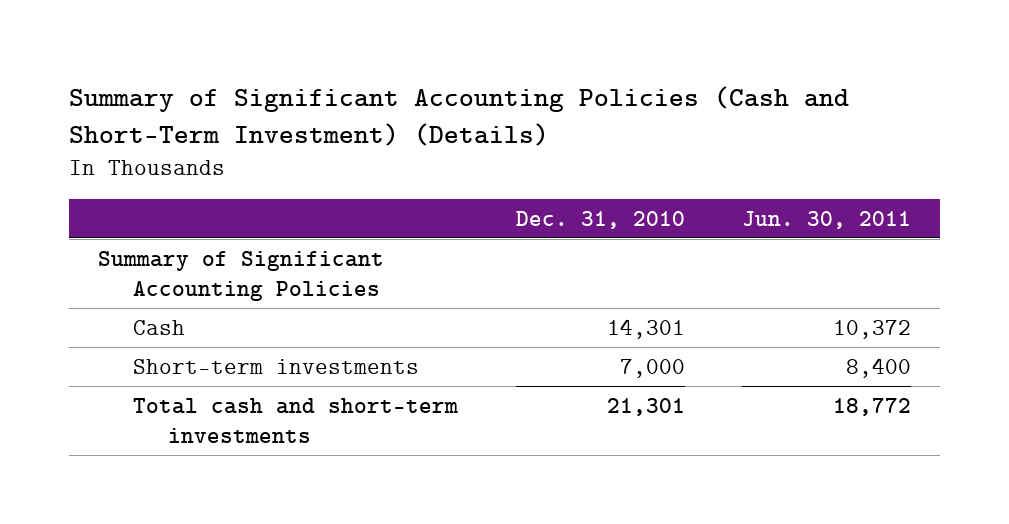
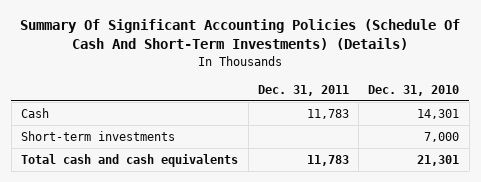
[69,85,850,146] Summary of Significant Accounting Policies (Cash and Short-Term Investment) (Details) -> [20,19,461,51] Summary Of Significant Accounting Policies (Schedule Of Cash And Short-Term Investments) (Details)
[742,210,912,229] Jun. 30, 2011 -> none
none -> [257,84,349,96] Dec. 31, 2011
[97,250,384,302] Summary of Significant Accounting Policies -> none
[132,397,458,444] Total cash and short-term investments -> [21,153,239,167] Total cash and cash equivalents

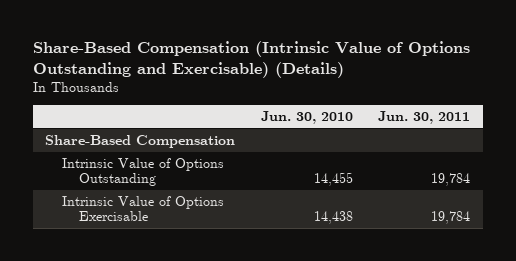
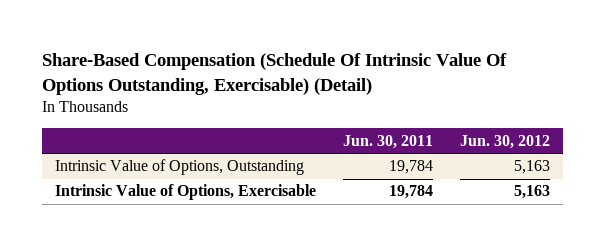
[32,41,470,78] Share-Based Compensation (Intrinsic Value of Options Outstanding and Exercisable) (Details) -> [41,53,507,96] Share-Based Compensation (Schedule Of Intrinsic Value Of Options Outstanding, Exercisable) (Detail)
[260,110,353,124] Jun. 30, 2010 -> none
none -> [459,134,550,149] Jun. 30, 2012
[45,134,236,148] Share-Based Compensation -> none
[62,157,225,187] Intrinsic Value of Options Outstanding -> [55,159,305,176] Intrinsic Value of Options, Outstanding
[62,195,225,222] Intrinsic Value of Options Exercisable -> [55,184,317,201] Intrinsic Value of Options, Exercisable

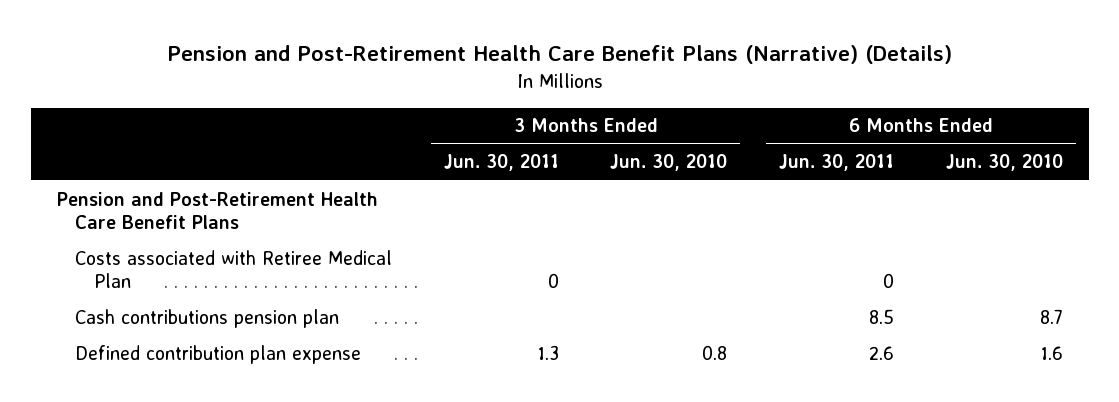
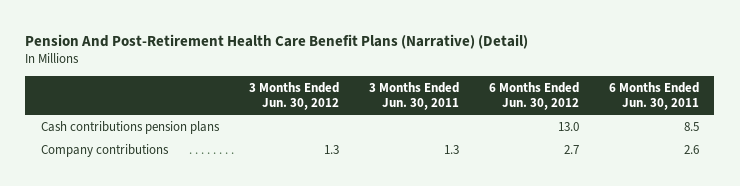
[166,45,952,65] Pension and Post-Retirement Health Care Benefit Plans (Narrative) (Details) -> [25,33,529,49] Pension And Post-Retirement Health Care Benefit Plans (Narrative) (Detail)
[610,154,728,172] Jun. 30, 2010 -> none
[945,154,1063,172] Jun. 30, 2010 -> none
none -> [248,81,339,110] 3 Months Ended Jun. 30, 2012
none -> [488,81,579,110] 6 Months Ended Jun. 30, 2012
[56,191,378,229] Pension and Post-Retirement Health Care Benefit Plans -> none
[75,249,393,288] Costs associated with Retiree Medical Plan -> none
[75,308,340,328] Cash contributions pension plan -> [40,121,220,135] Cash contributions pension plans
[75,344,362,364] Defined contribution plan expense -> [40,144,169,158] Company contributions

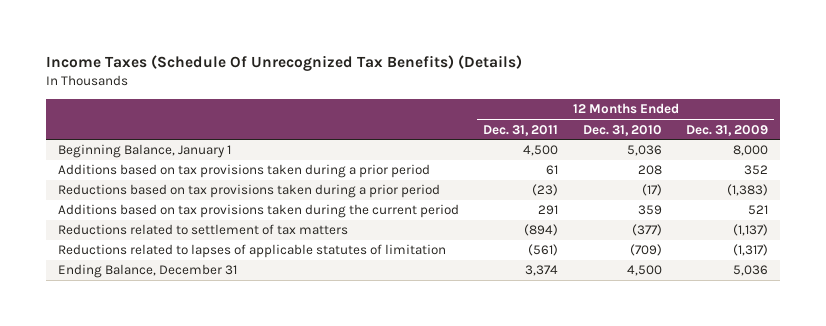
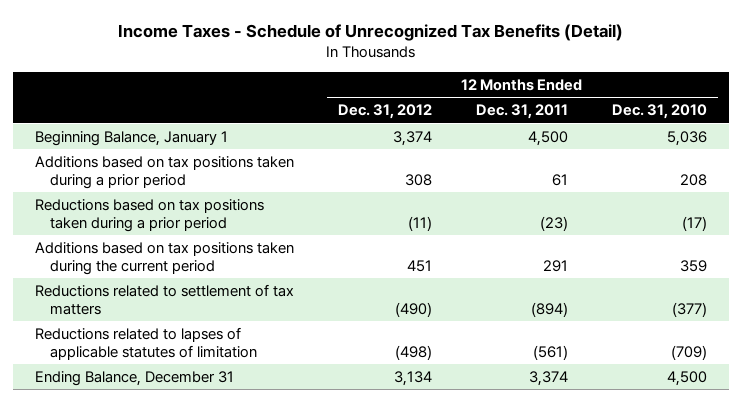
[45,54,522,71] Income Taxes (Schedule Of Unrecognized Tax Benefits) (Details) -> [118,23,624,41] Income Taxes - Schedule of Unrecognized Tax Benefits (Detail)
[686,124,769,136] Dec. 31, 2009 -> none
none -> [338,104,433,120] Dec. 31, 2012
[57,164,430,179] Additions based on tax provisions taken during a prior period -> [35,155,295,189] Additions based on tax positions taken during a prior period
[57,184,440,199] Reductions based on tax provisions taken during a prior period -> [35,198,265,232] Reductions based on tax positions taken during a prior period
[57,204,459,219] Additions based on tax provisions taken during the current period -> [35,241,295,275] Additions based on tax positions taken during the current period

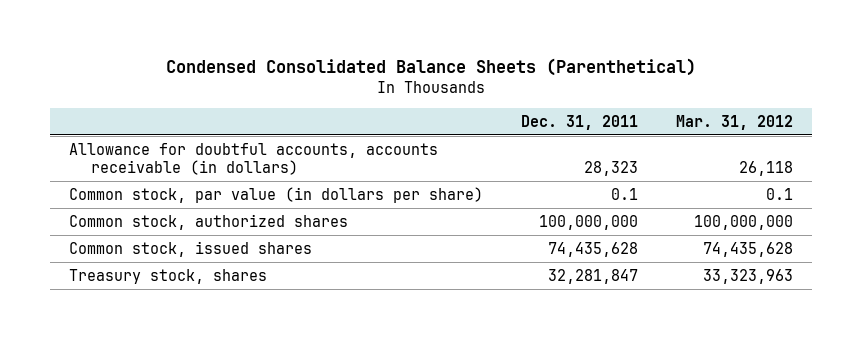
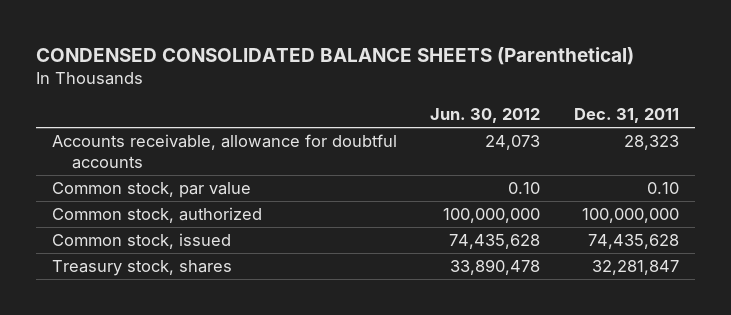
[165,58,696,77] Condensed Consolidated Balance Sheets (Parenthetical) -> [35,46,634,65] CONDENSED CONSOLIDATED BALANCE SHEETS (Parenthetical)
[675,114,793,130] Mar. 31, 2012 -> none
none -> [430,108,541,124] Jun. 30, 2012
[68,142,438,175] Allowance for doubtful accounts, accounts receivable (in dollars) -> [52,134,398,169] Accounts receivable, allowance for doubtful accounts
[68,186,483,203] Common stock, par value (in dollars per share) -> [52,182,252,199] Common stock, par value
[610,187,638,200] 0.1 -> [646,182,679,195] 0.10
[68,213,348,230] Common stock, authorized shares -> [52,207,263,224] Common stock, authorized
[68,240,312,257] Common stock, issued shares -> [52,233,232,250] Common stock, issued

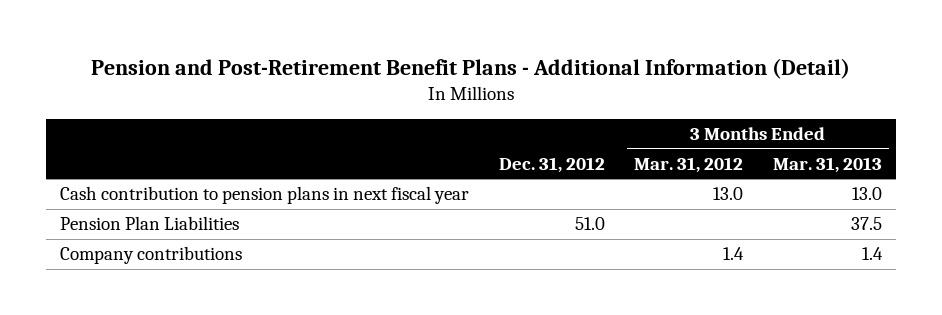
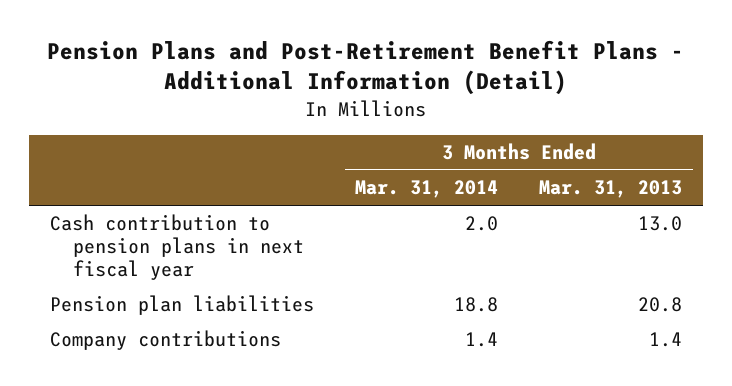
[91,57,851,79] Pension and Post-Retirement Benefit Plans - Additional Information (Detail) -> [47,40,685,96] Pension Plans and Post-Retirement Benefit Plans - Additional Information (Detail)
[498,156,605,173] Dec. 31, 2012 -> none
[634,156,744,173] Mar. 31, 2012 -> none
none -> [355,180,499,199] Mar. 31, 2014
[60,216,240,231] Pension Plan Liabilities -> [49,295,314,316] Pension plan liabilities
[850,217,882,231] 37.5 -> [638,297,683,313] 20.8

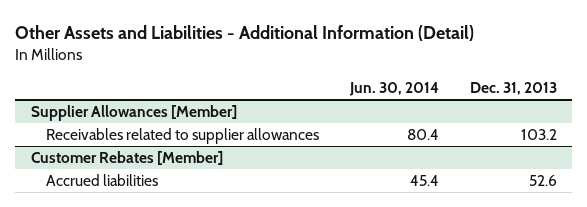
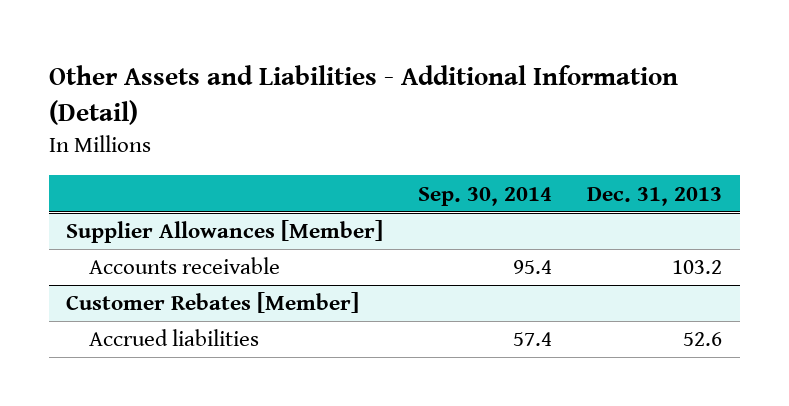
[348,82,439,97] Jun. 30, 2014 -> none
none -> [418,186,553,206] Sep. 30, 2014
[46,128,320,145] Receivables related to supplier allowances -> [89,257,281,275] Accounts receivable

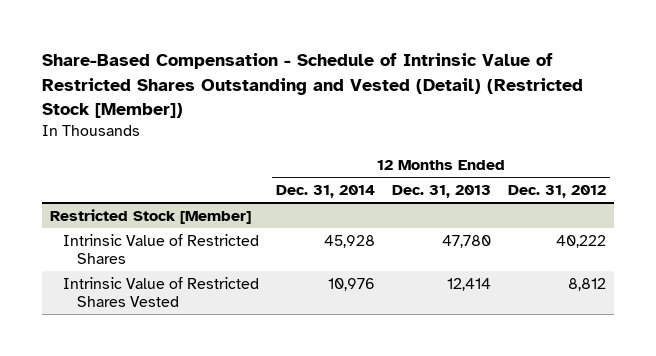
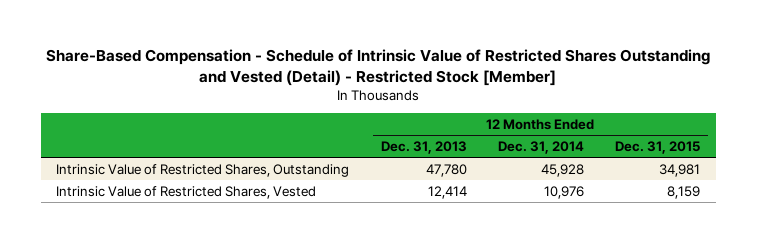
[41,53,583,118] Share-Based Compensation - Schedule of Intrinsic Value of Restricted Shares Outstanding and Vested (Detail) (Restricted Stock [Member]) -> [46,49,711,86] Share-Based Compensation - Schedule of Intrinsic Value of Restricted Shares Outstanding and Vested (Detail) - Restricted Stock [Member]
[507,185,606,199] Dec. 31, 2012 -> none
none -> [615,141,701,155] Dec. 31, 2015
[50,209,252,225] Restricted Stock [Member] -> none
[63,234,260,265] Intrinsic Value of Restricted Shares -> [56,163,350,177] Intrinsic Value of Restricted Shares, Outstanding
[63,277,260,308] Intrinsic Value of Restricted Shares Vested -> [56,185,317,199] Intrinsic Value of Restricted Shares, Vested

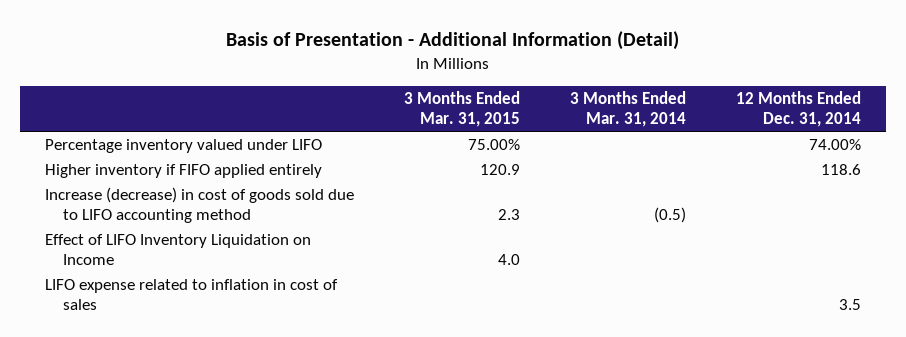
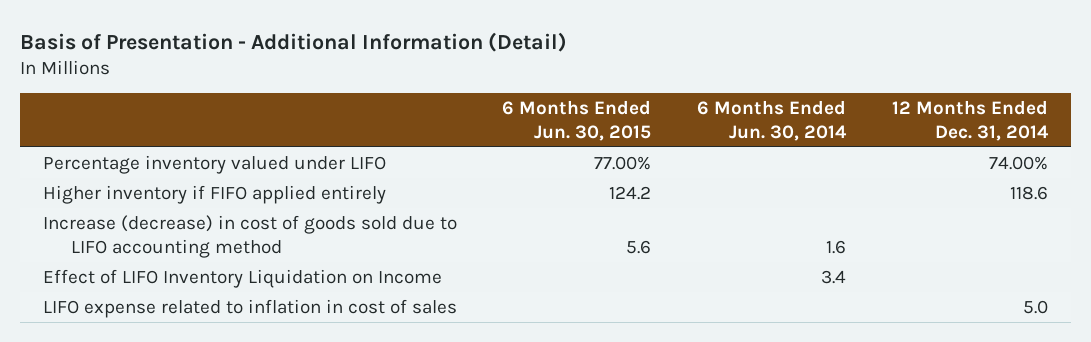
[403,91,520,127] 3 Months Ended Mar. 31, 2015 -> none
[569,91,686,127] 3 Months Ended Mar. 31, 2014 -> none
none -> [502,99,652,141] 6 Months Ended Jun. 30, 2015
none -> [697,99,848,141] 6 Months Ended Jun. 30, 2014
[838,298,861,310] 3.5 -> [1023,299,1049,314] 5.0

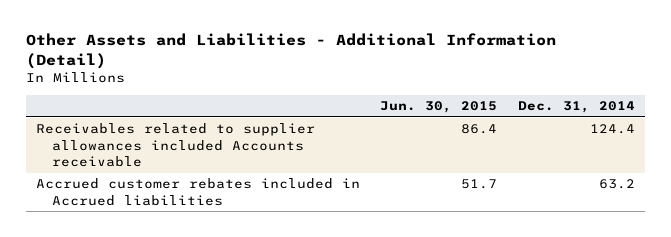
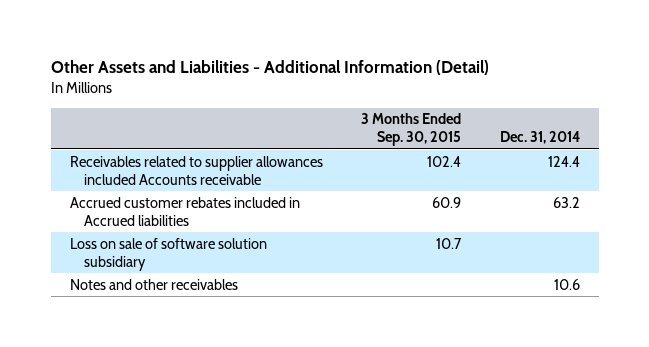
[380,101,498,114] Jun. 30, 2015 -> none
none -> [361,113,462,147] 3 Months Ended Sep. 30, 2015
none -> [69,237,267,271] Loss on sale of software solution subsidiary
none -> [69,278,238,290] Notes and other receivables

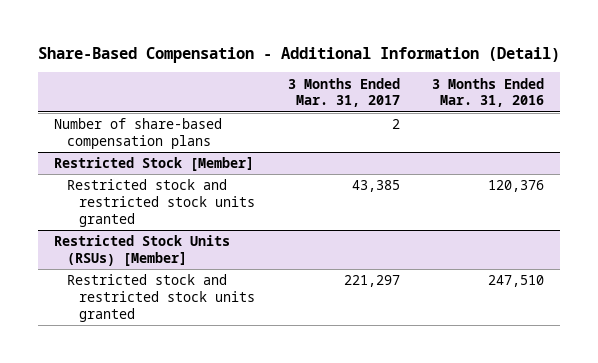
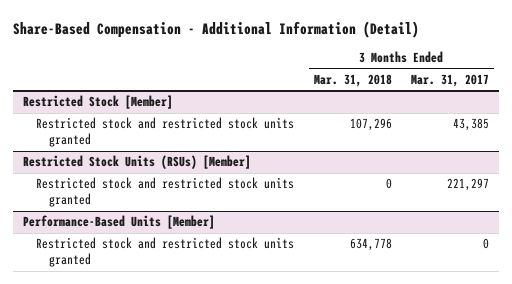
[432,77,545,108] 3 Months Ended Mar. 31, 2016 -> none
none -> [313,74,392,88] Mar. 31, 2018
[54,118,223,149] Number of share-based compensation plans -> none
none -> [23,215,216,230] Performance-Based Units [Member]
none -> [36,237,295,268] Restricted stock and restricted stock units granted

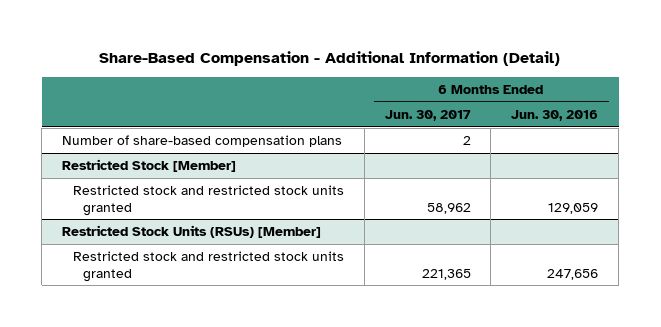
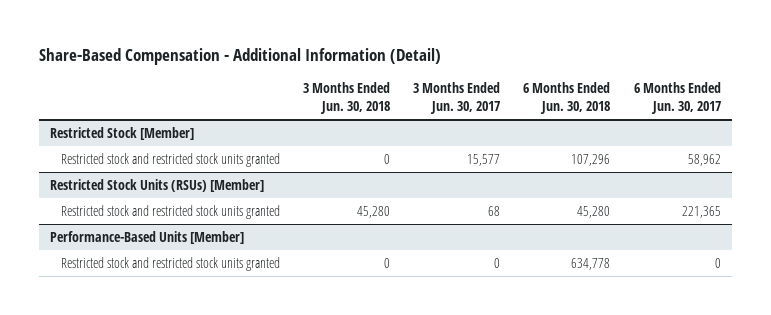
[511,110,599,122] Jun. 30, 2016 -> none
none -> [303,82,391,114] 3 Months Ended Jun. 30, 2018
none -> [413,82,501,114] 3 Months Ended Jun. 30, 2017
none -> [523,82,611,114] 6 Months Ended Jun. 30, 2018
[62,135,343,148] Number of share-based compensation plans -> none
none -> [50,231,245,245] Performance-Based Units [Member]
none -> [60,257,280,272] Restricted stock and restricted stock units granted

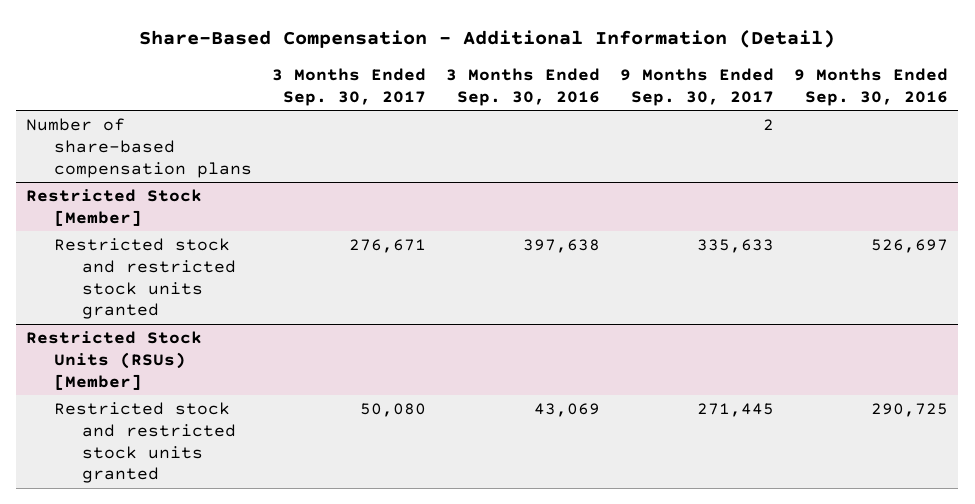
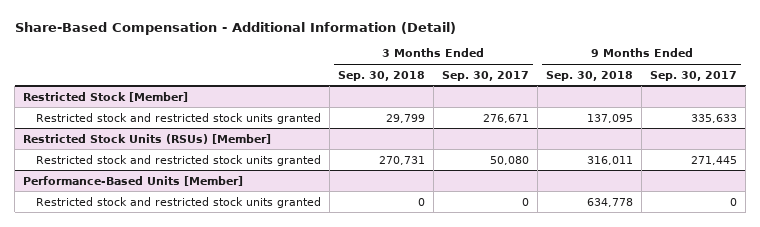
[446,68,601,107] 3 Months Ended Sep. 30, 2016 -> none
[794,68,949,107] 9 Months Ended Sep. 30, 2016 -> none
none -> [337,70,425,81] Sep. 30, 2018
none -> [545,70,633,81] Sep. 30, 2018
[26,117,253,178] Number of share-based compensation plans -> none
none -> [23,175,244,186] Performance-Based Units [Member]
none -> [35,196,321,208] Restricted stock and restricted stock units granted

